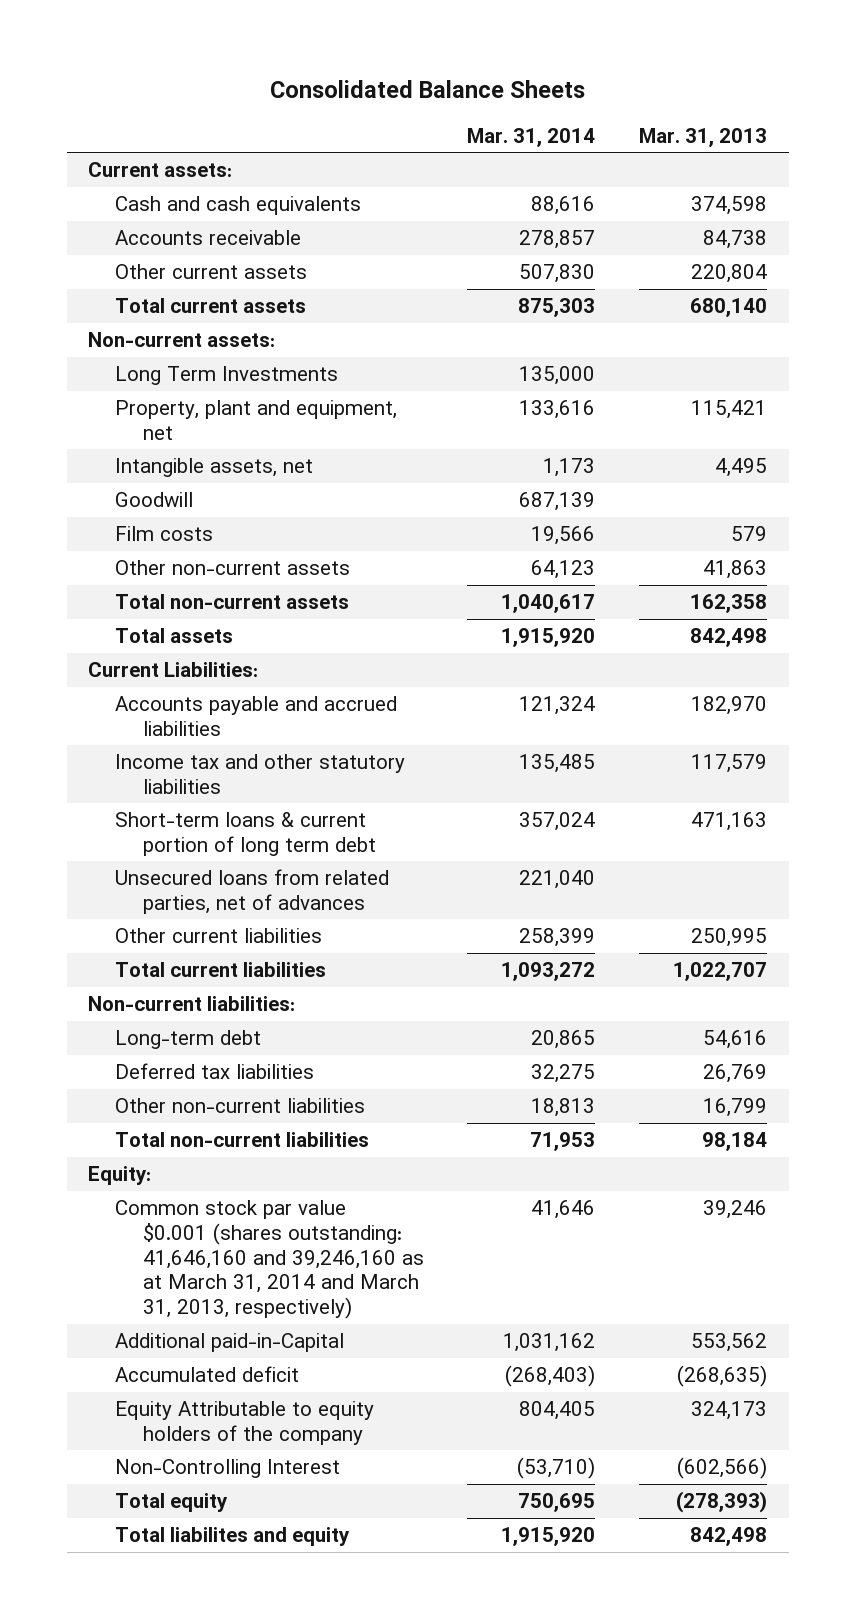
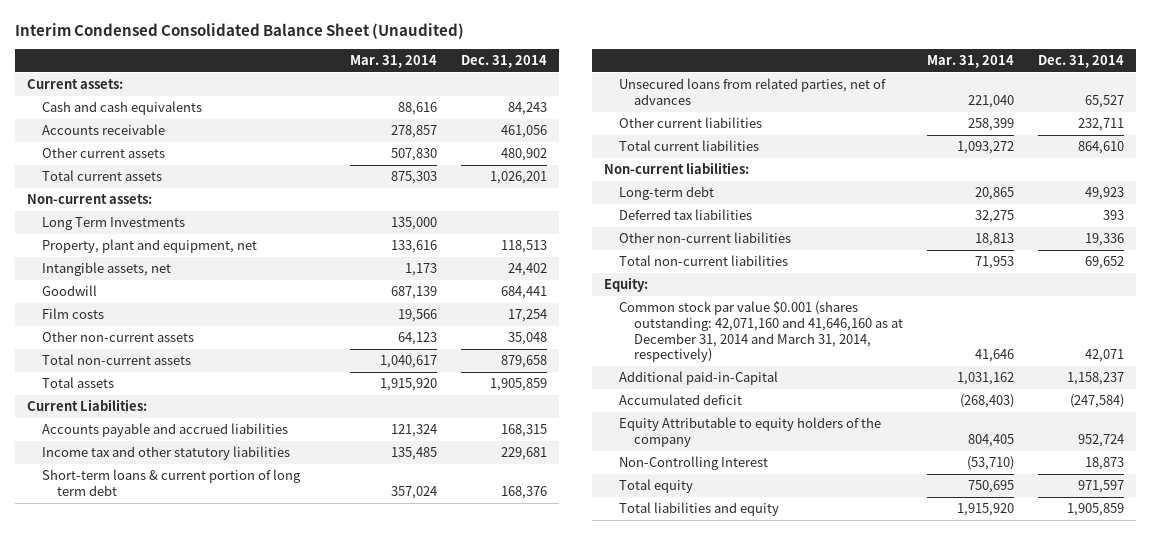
[269,80,585,99] Consolidated Balance Sheets -> [15,22,465,39] Interim Condensed Consolidated Balance Sheet (Unaudited)
[638,127,767,147] Mar. 31, 2013 -> none
none -> [461,54,548,68] Dec. 31, 2014
[115,1200,424,1320] Common stock par value $0.001 (shares outstanding: 41,646,160 and 39,246,160 as at March 31, 2014 and March 31, 2013, respectively) -> [619,301,904,363] Common stock par value $0.001 (shares outstanding: 42,071,160 and 41,646,160 as at December 31, 2014 and March 31, 2014, respectively)
[115,1527,351,1547] Total liabilites and equity -> [619,502,780,517] Total liabilities and equity

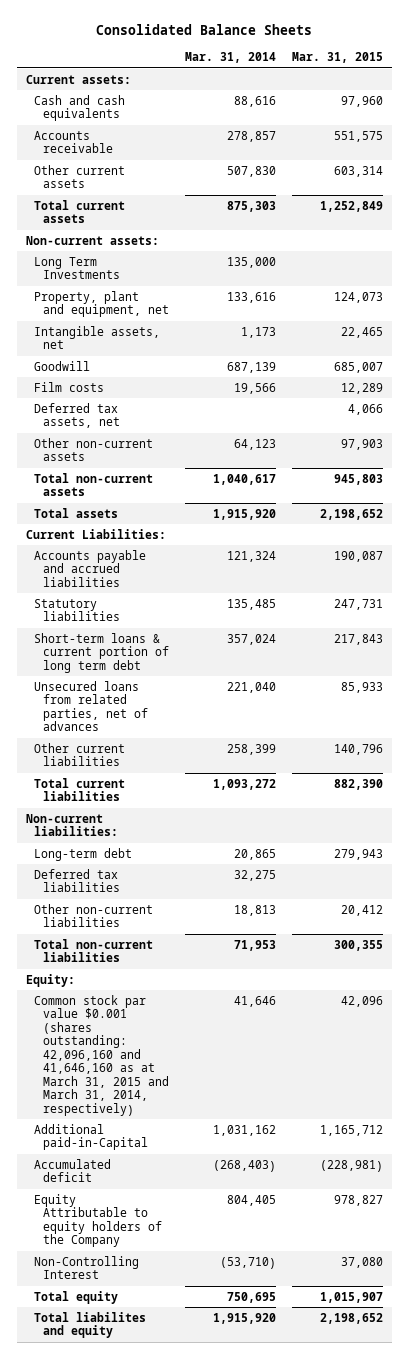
[15,22,465,39] Interim Condensed Consolidated Balance Sheet (Unaudited) -> [96,23,313,35] Consolidated Balance Sheets
[461,54,548,68] Dec. 31, 2014 -> none
none -> [292,52,384,64] Mar. 31, 2015
none -> [34,402,120,429] Deferred tax assets, net
[42,446,291,461] Income tax and other statutory liabilities -> [34,598,120,622] Statutory liabilities
[619,301,904,363] Common stock par value $0.001 (shares outstanding: 42,071,160 and 41,646,160 as at December 31, 2014 and March 31, 2014, respectively) -> [34,994,169,1116] Common stock par value $0.001 (shares outstanding: 42,096,160 and 41,646,160 as at March 31, 2015 and March 31, 2014, respectively)
[619,417,882,447] Equity Attributable to equity holders of the company -> [34,1193,162,1248] Equity Attributable to equity holders of the Company
[619,502,780,517] Total liabilities and equity -> [34,1311,147,1339] Total liabilites and equity

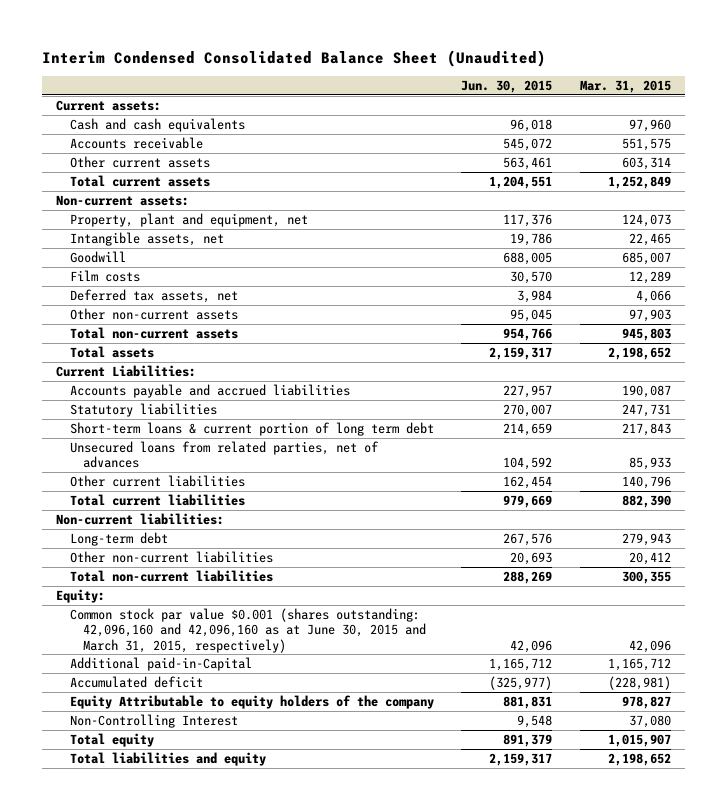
[96,23,313,35] Consolidated Balance Sheets -> [42,49,547,67] Interim Condensed Consolidated Balance Sheet (Unaudited)
[185,52,277,64] Mar. 31, 2014 -> none
none -> [461,79,553,93] Jun. 30, 2015
[34,256,120,280] Long Term Investments -> none
[34,868,120,893] Deferred tax liabilities -> none
[34,994,169,1116] Common stock par value $0.001 (shares outstanding: 42,096,160 and 41,646,160 as at March 31, 2015 and March 31, 2014, respectively) -> [69,608,427,653] Common stock par value $0.001 (shares outstanding: 42,096,160 and 42,096,160 as at June 30, 2015 and March 31, 2015, respectively)
[34,1193,162,1248] Equity Attributable to equity holders of the Company -> [69,695,434,710] Equity Attributable to equity holders of the company
[34,1311,147,1339] Total liabilites and equity -> [69,752,266,767] Total liabilities and equity

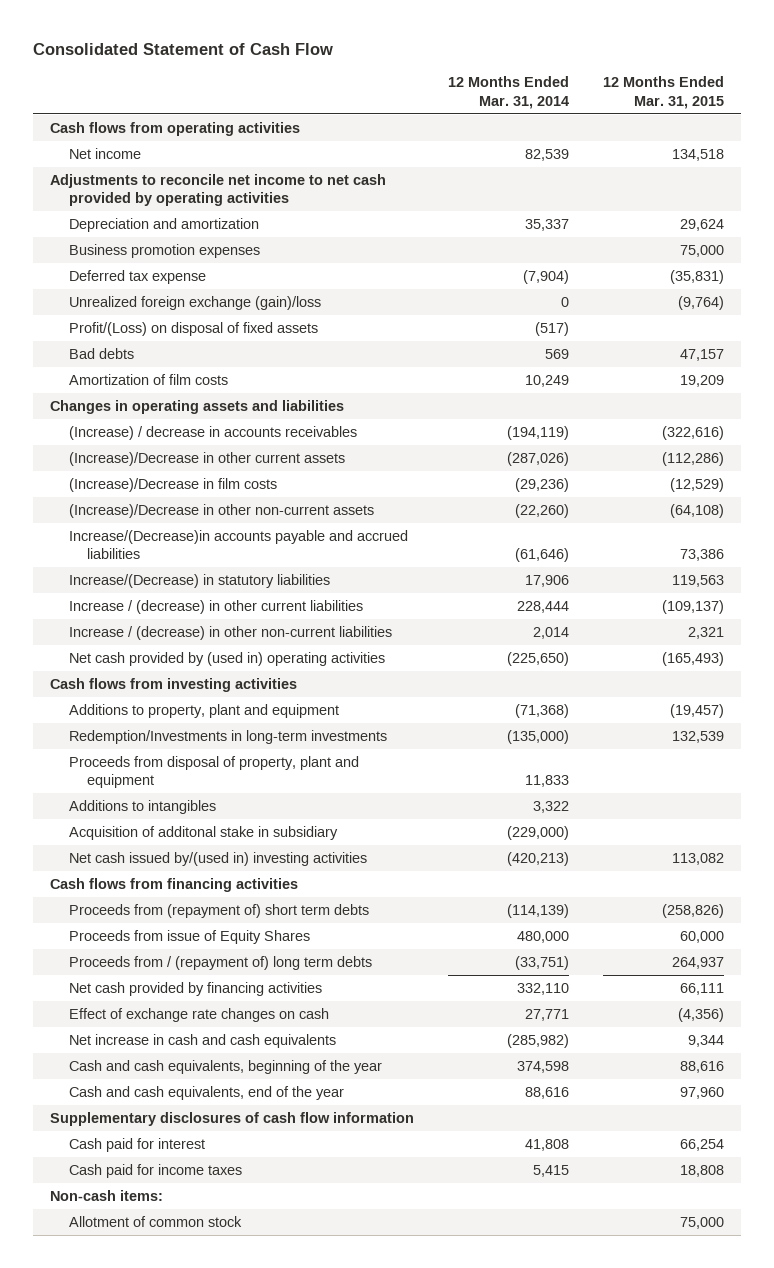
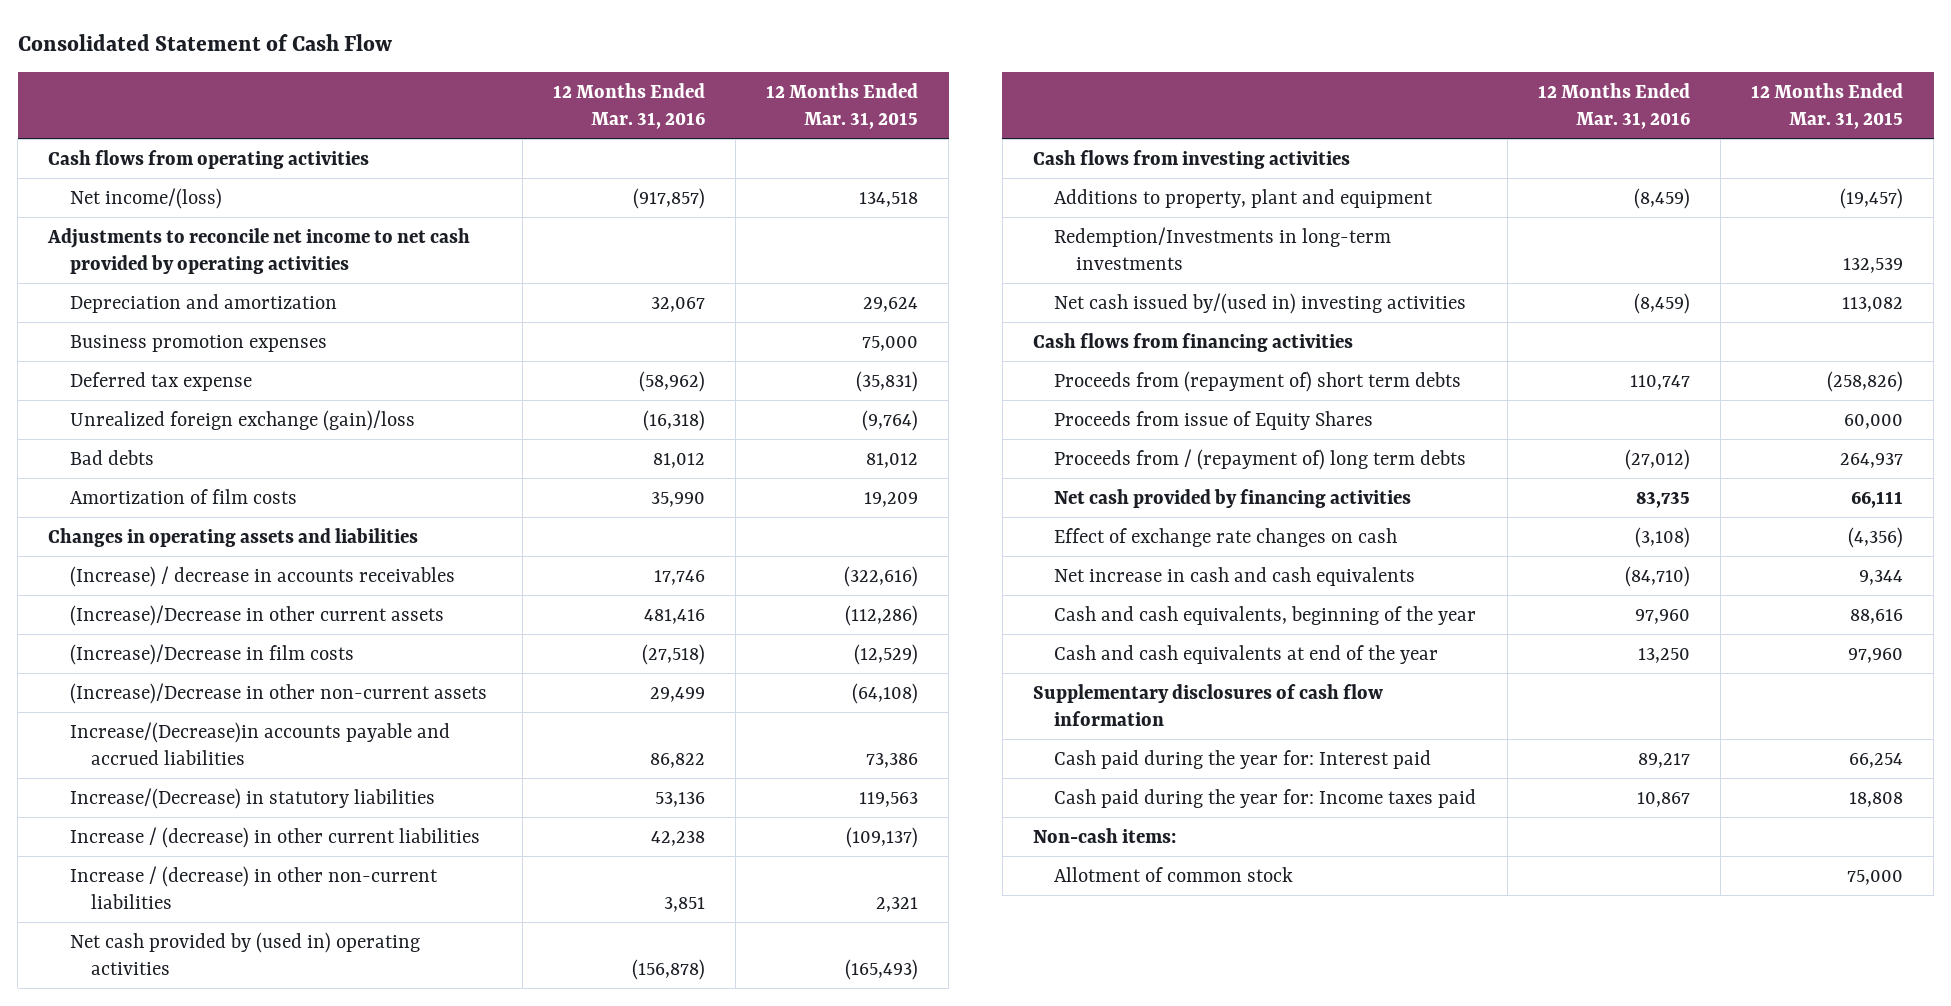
[448,76,570,109] 12 Months Ended Mar. 31, 2014 -> none
none -> [552,82,705,129] 12 Months Ended Mar. 31, 2016
[68,147,141,159] Net income -> [69,187,222,209] Net income/(loss)
[68,321,318,336] Profit/(Loss) on disposal of fixed assets -> none
[680,348,725,361] 47,157 -> [866,452,919,468] 81,012
[68,755,359,789] Proceeds from disposal of property, plant and equipment -> none
[68,799,216,814] Additions to intangibles -> none
[68,825,338,840] Acquisition of additonal stake in subsidiary -> none
[68,1085,344,1100] Cash and cash equivalents, end of the year -> [1054,644,1439,664] Cash and cash equivalents at end of the year
[68,1137,205,1152] Cash paid for interest -> [1054,749,1432,769] Cash paid during the year for: Interest paid
[68,1163,242,1178] Cash paid for income taxes -> [1054,788,1477,808] Cash paid during the year for: Income taxes paid

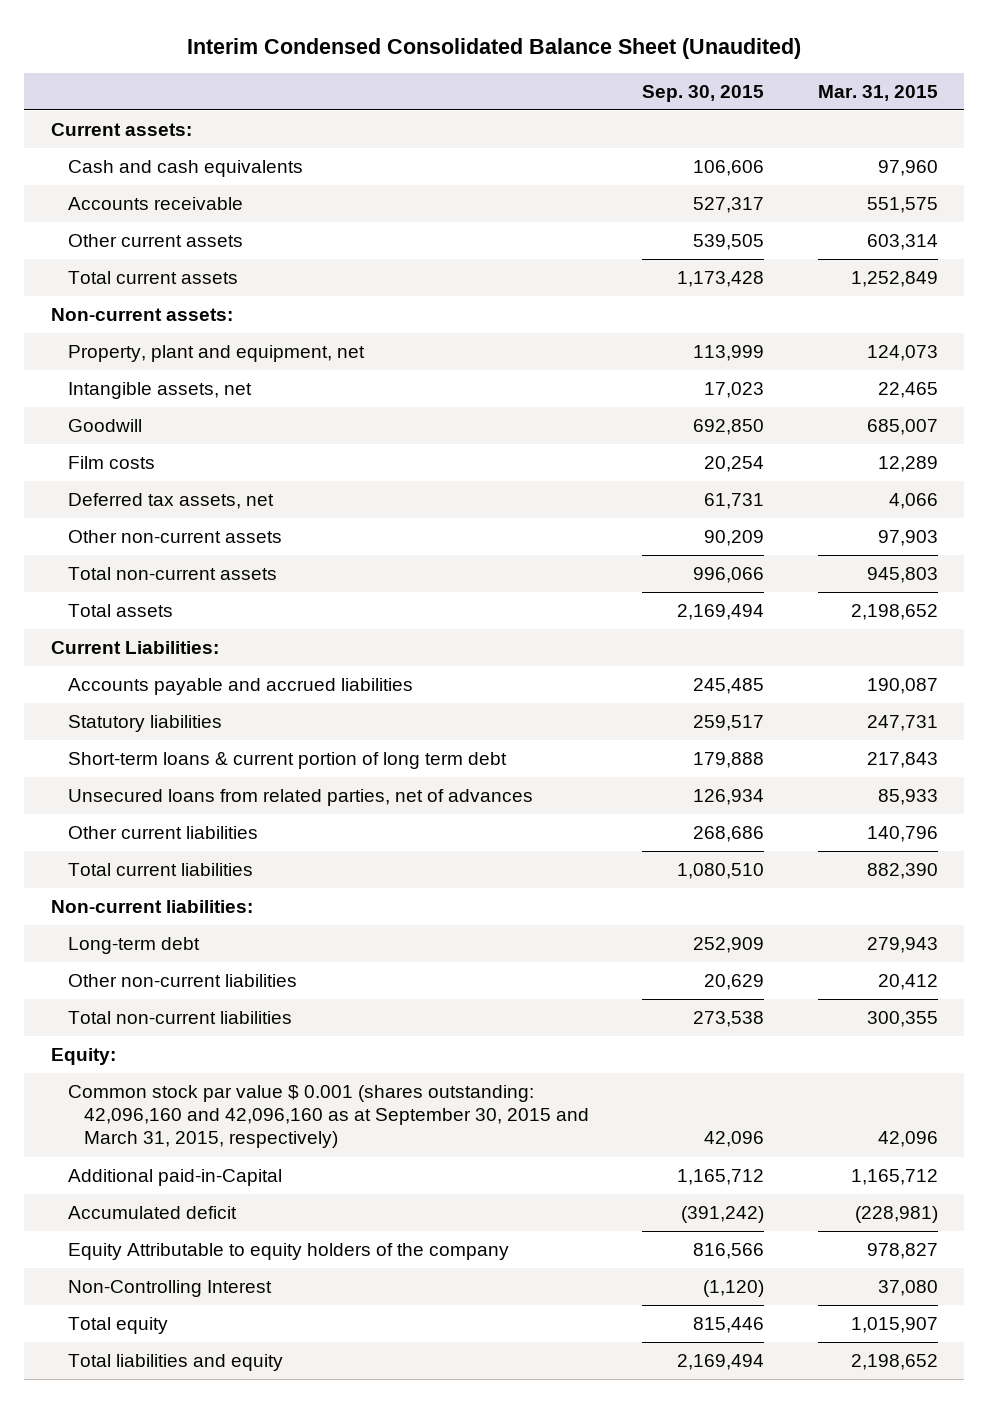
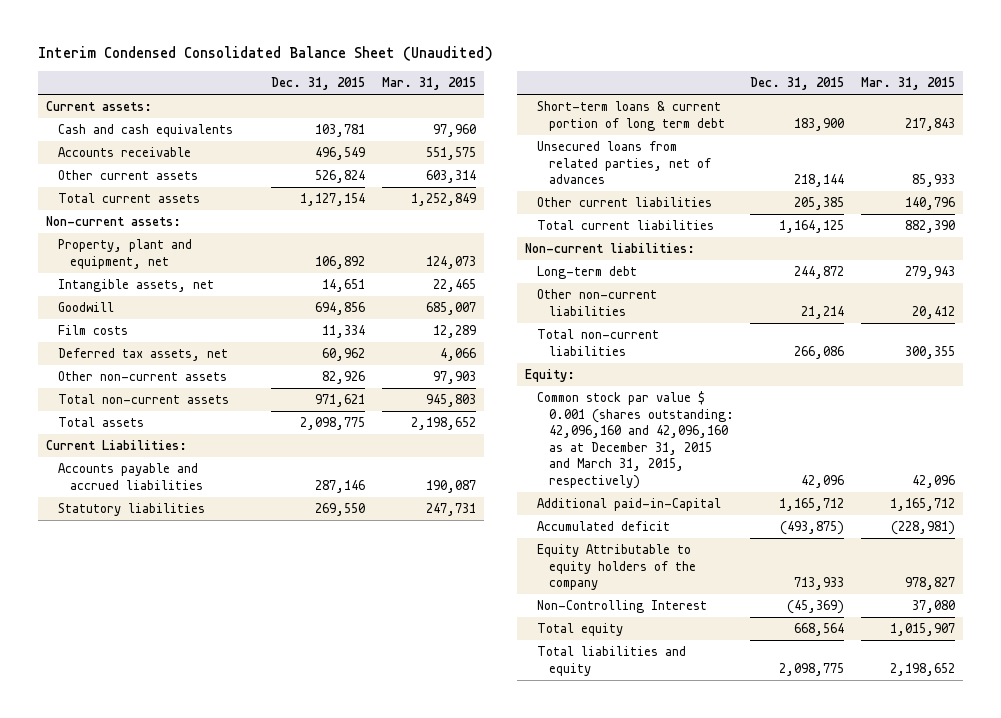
[642,84,765,102] Sep. 30, 2015 -> none
none -> [271,77,366,91] Dec. 31, 2015
[67,1085,590,1149] Common stock par value $ 0.001 (shares outstanding: 42,096,160 and 42,096,160 as at September 30, 2015 and March 31, 2015, respectively) -> [536,391,735,489] Common stock par value $ 0.001 (shares outstanding: 42,096,160 and 42,096,160 as at December 31, 2015 and March 31, 2015, respectively)

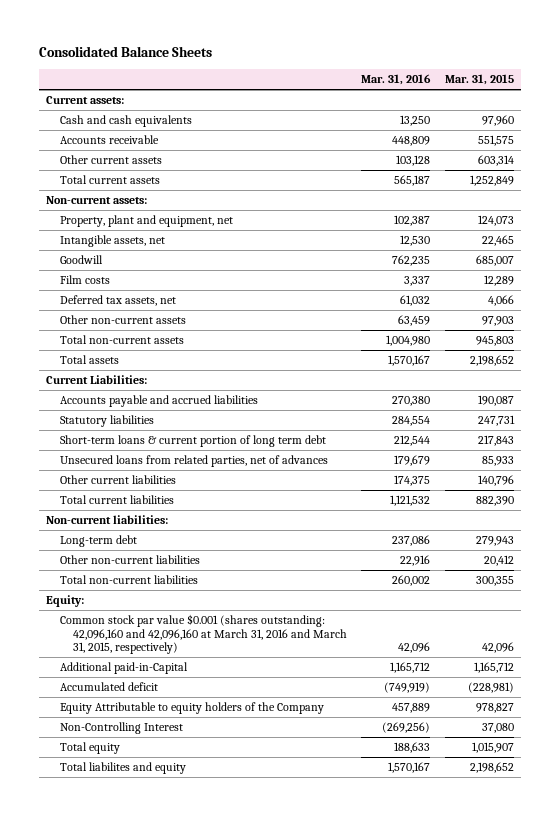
[37,46,493,62] Interim Condensed Consolidated Balance Sheet (Unaudited) -> [38,46,212,58] Consolidated Balance Sheets
[271,77,366,91] Dec. 31, 2015 -> none
none -> [361,74,432,86] Mar. 31, 2016
[536,391,735,489] Common stock par value $ 0.001 (shares outstanding: 42,096,160 and 42,096,160 as at December 31, 2015 and March 31, 2015, respectively) -> [59,614,347,655] Common stock par value $0.001 (shares outstanding: 42,096,160 and 42,096,160 at March 31, 2016 and March 31, 2015, respectively)
[536,544,697,591] Equity Attributable to equity holders of the company -> [59,702,324,715] Equity Attributable to equity holders of the Company
[536,646,686,676] Total liabilities and equity -> [59,762,186,775] Total liabilites and equity

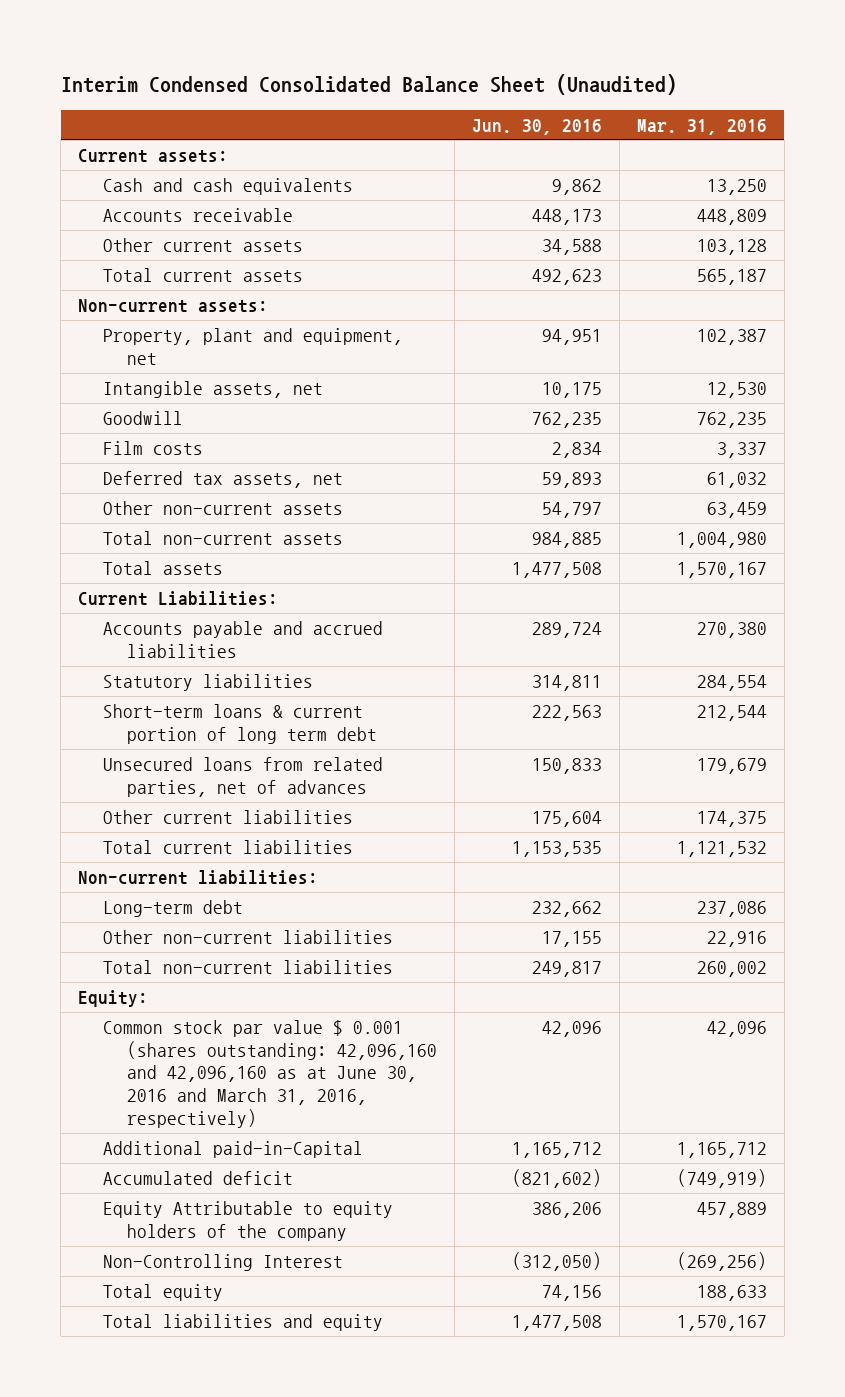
[38,46,212,58] Consolidated Balance Sheets -> [60,73,677,95] Interim Condensed Consolidated Balance Sheet (Unaudited)
[444,74,514,86] Mar. 31, 2015 -> none
none -> [471,118,602,135] Jun. 30, 2016
[59,614,347,655] Common stock par value $0.001 (shares outstanding: 42,096,160 and 42,096,160 at March 31, 2016 and March 31, 2015, respectively) -> [102,1020,438,1128] Common stock par value $ 0.001 (shares outstanding: 42,096,160 and 42,096,160 as at June 30, 2016 and March 31, 2016, respectively)
[59,702,324,715] Equity Attributable to equity holders of the Company -> [102,1201,393,1241] Equity Attributable to equity holders of the company
[59,762,186,775] Total liabilites and equity -> [102,1314,383,1332] Total liabilities and equity

